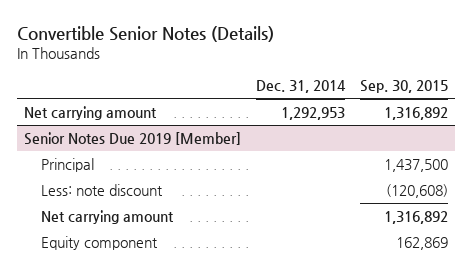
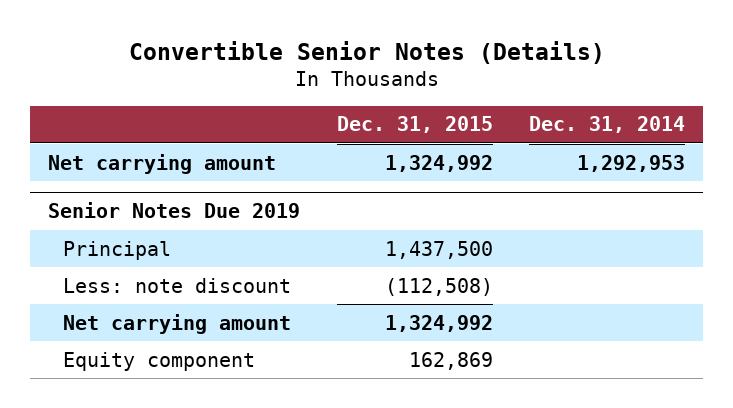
[359,80,448,94] Sep. 30, 2015 -> none
none -> [336,116,493,134] Dec. 31, 2015
[24,132,242,146] Senior Notes Due 2019 [Member] -> [47,202,300,219] Senior Notes Due 2019

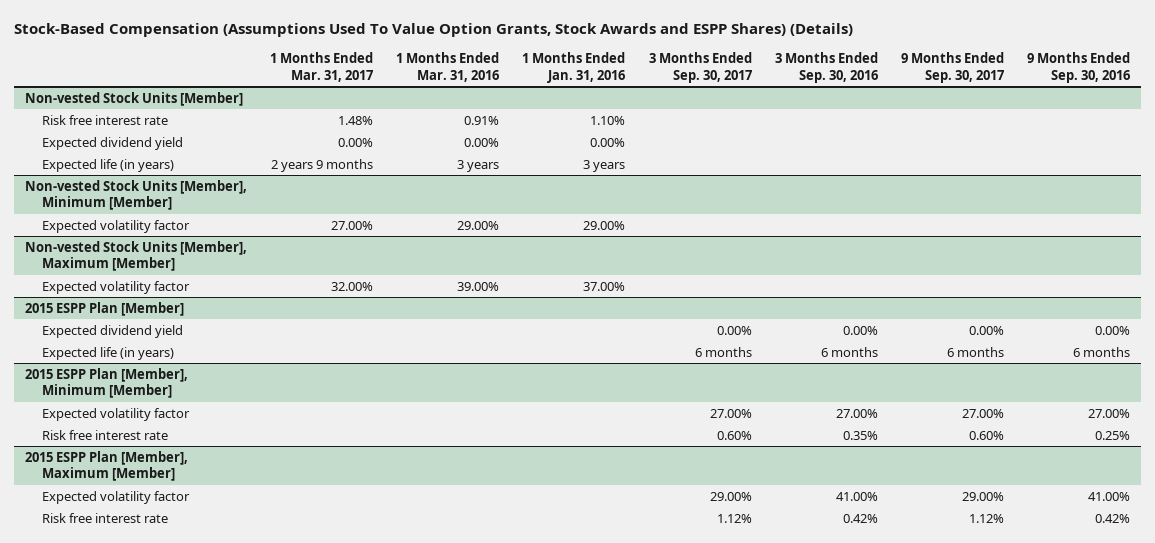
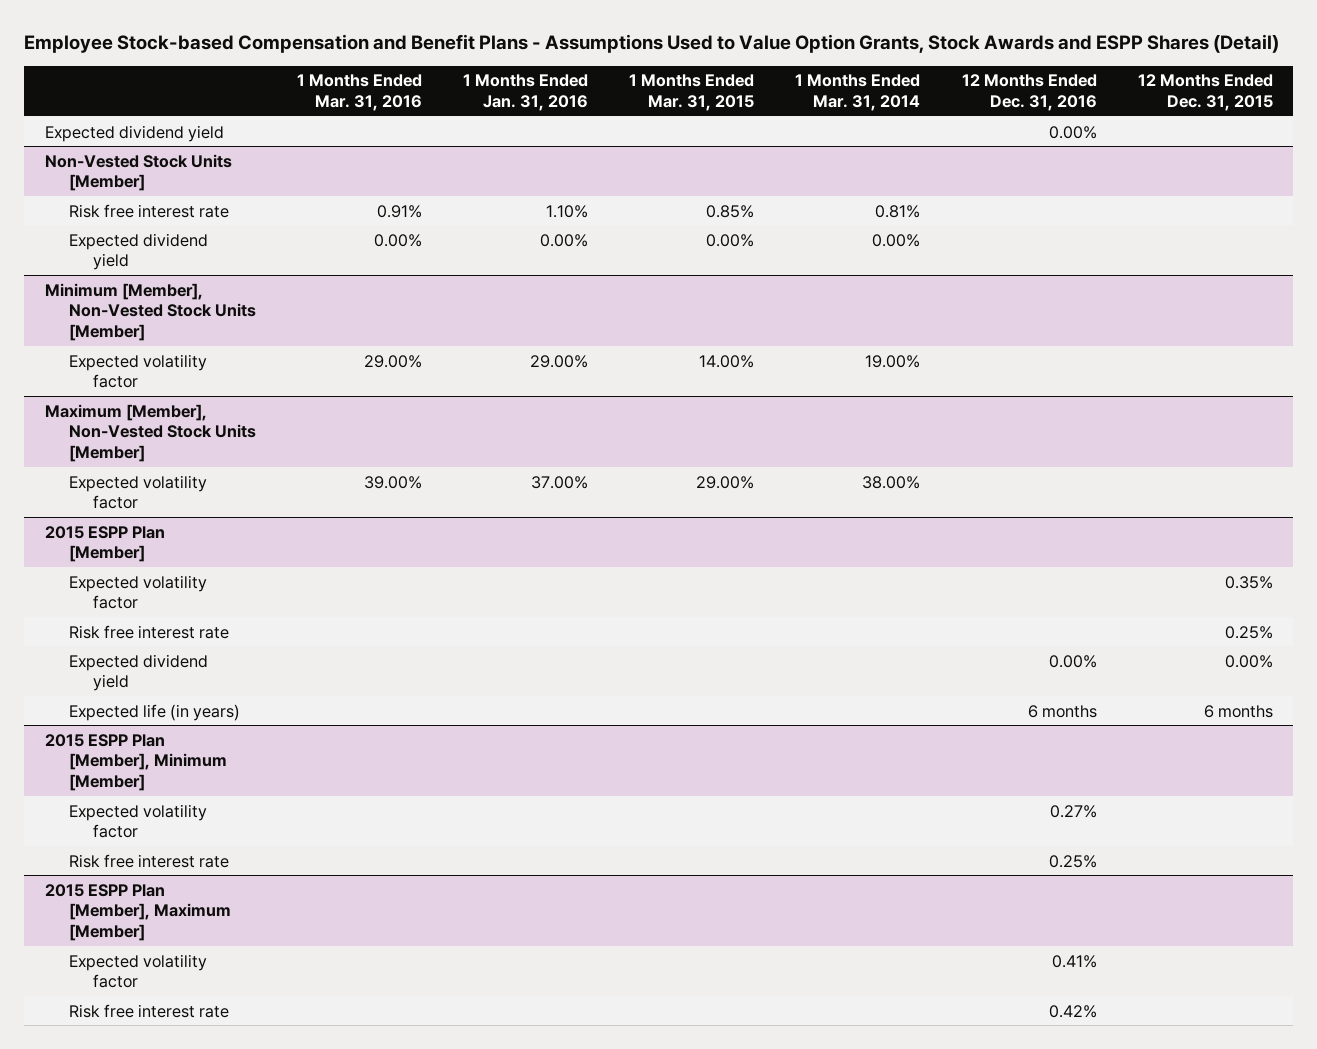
[13,23,853,38] Stock-Based Compensation (Assumptions Used To Value Option Grants, Stock Awards and ESPP Shares) (Details) -> [23,34,1279,54] Employee Stock-based Compensation and Benefit Plans - Assumptions Used to Value Option Grants, Stock Awards and ESPP Shares (Detail)
[270,52,374,82] 1 Months Ended Mar. 31, 2017 -> none
[648,52,752,83] 3 Months Ended Sep. 30, 2017 -> none
[774,52,878,83] 3 Months Ended Sep. 30, 2016 -> none
[900,52,1004,83] 9 Months Ended Sep. 30, 2017 -> none
[1026,52,1130,83] 9 Months Ended Sep. 30, 2016 -> none
none -> [629,74,755,111] 1 Months Ended Mar. 31, 2015
none -> [795,74,921,111] 1 Months Ended Mar. 31, 2014
none -> [961,74,1097,111] 12 Months Ended Dec. 31, 2016
none -> [1137,74,1273,111] 12 Months Ended Dec. 31, 2015
none -> [44,124,224,142] Expected dividend yield
[25,91,244,106] Non-vested Stock Units [Member] -> [44,153,232,192] Non-Vested Stock Units [Member]
[41,158,174,172] Expected life (in years) -> none
[25,179,248,211] Non-vested Stock Units [Member], Minimum [Member] -> [44,282,256,341] Minimum [Member], Non-Vested Stock Units [Member]
[25,240,248,272] Non-vested Stock Units [Member], Maximum [Member] -> [44,403,256,462] Maximum [Member], Non-Vested Stock Units [Member]
none -> [68,574,207,610] Expected volatility factor
none -> [68,624,229,639] Risk free interest rate

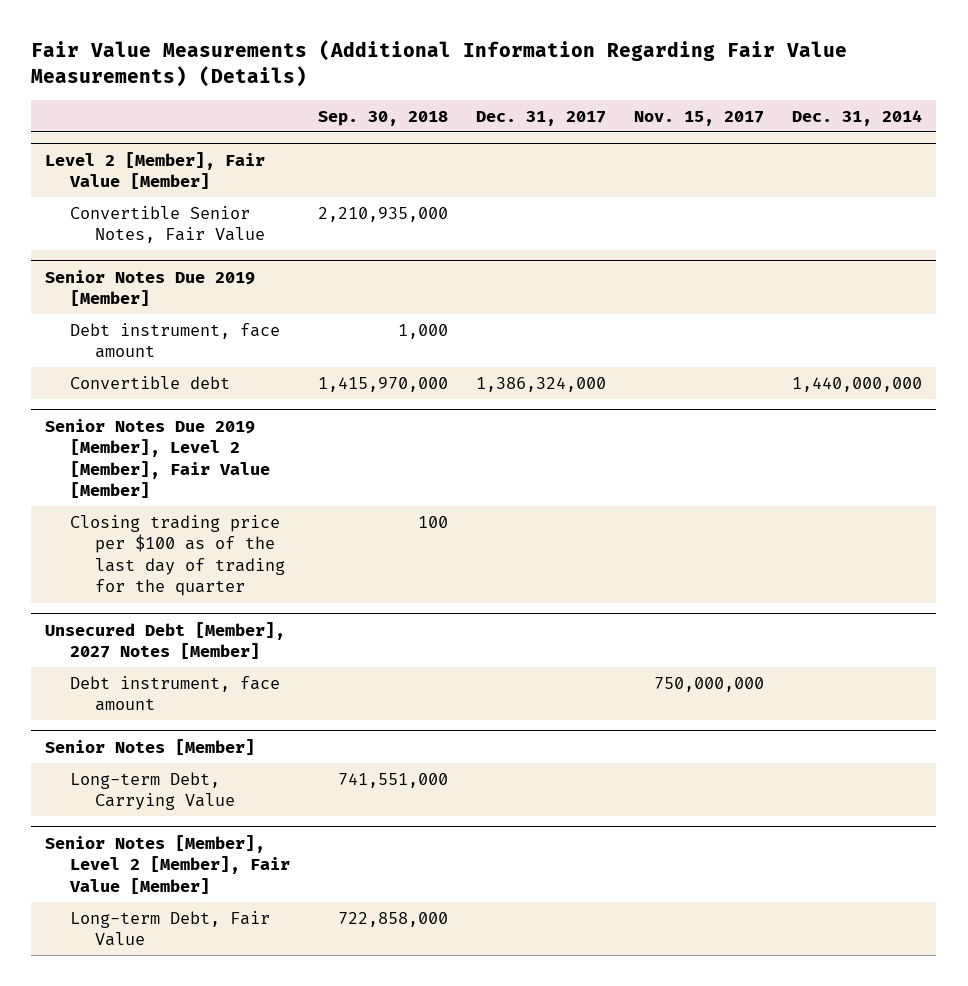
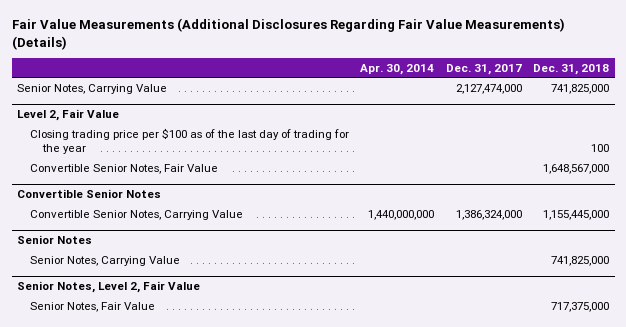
[31,40,848,88] Fair Value Measurements (Additional Information Regarding Fair Value Measurements) (Details) -> [11,18,565,50] Fair Value Measurements (Additional Disclosures Regarding Fair Value Measurements) (Details)
[318,110,449,126] Sep. 30, 2018 -> none
[634,110,765,126] Nov. 15, 2017 -> none
[792,109,923,126] Dec. 31, 2014 -> none
none -> [360,63,435,75] Apr. 30, 2014
none -> [533,63,610,75] Dec. 31, 2018
none -> [17,83,168,94] Senior Notes, Carrying Value
[45,151,266,190] Level 2 [Member], Fair Value [Member] -> [17,109,120,122] Level 2, Fair Value
none -> [29,127,349,155] Closing trading price per $100 as of the last day of trading for the year
[70,322,281,359] Debt instrument, face amount -> none
[45,418,271,499] Senior Notes Due 2019 [Member], Level 2 [Member], Fair Value [Member] -> none
[70,514,286,597] Closing trading price per $100 as of the last day of trading for the quarter -> none
[45,621,286,660] Unsecured Debt [Member], 2027 Notes [Member] -> none
[70,675,281,712] Debt instrument, face amount -> none
[45,269,256,307] Senior Notes Due 2019 [Member] -> [17,189,162,199] Convertible Senior Notes
[70,375,231,389] Convertible debt -> [29,209,243,220] Convertible Senior Notes, Carrying Value
[45,738,256,755] Senior Notes [Member] -> [17,235,93,245] Senior Notes
[70,771,236,811] Long-term Debt, Carrying Value -> [29,255,180,266] Senior Notes, Carrying Value
[45,834,291,894] Senior Notes [Member], Level 2 [Member], Fair Value [Member] -> [17,281,201,294] Senior Notes, Level 2, Fair Value
[70,910,271,947] Long-term Debt, Fair Value -> [29,301,155,312] Senior Notes, Fair Value

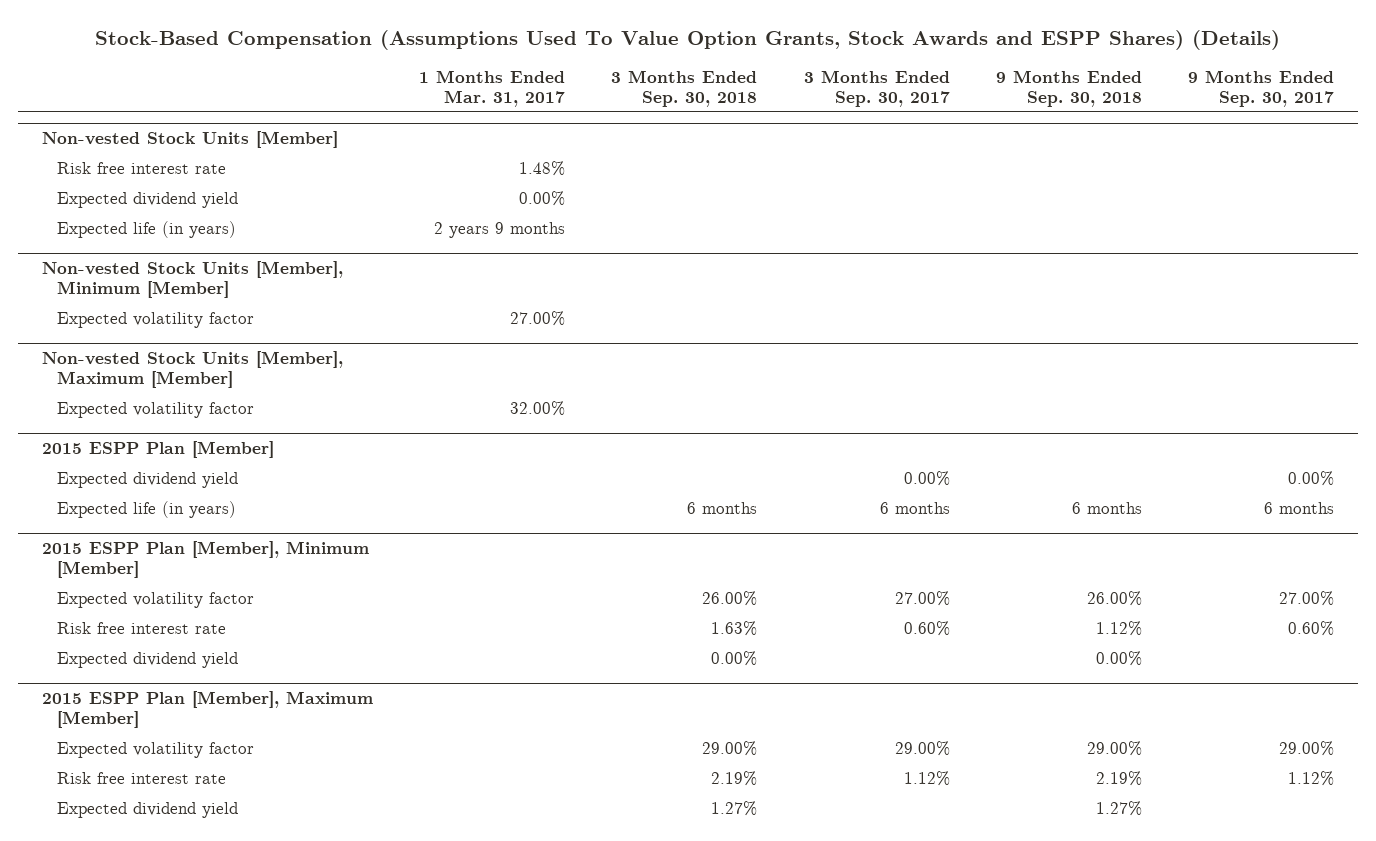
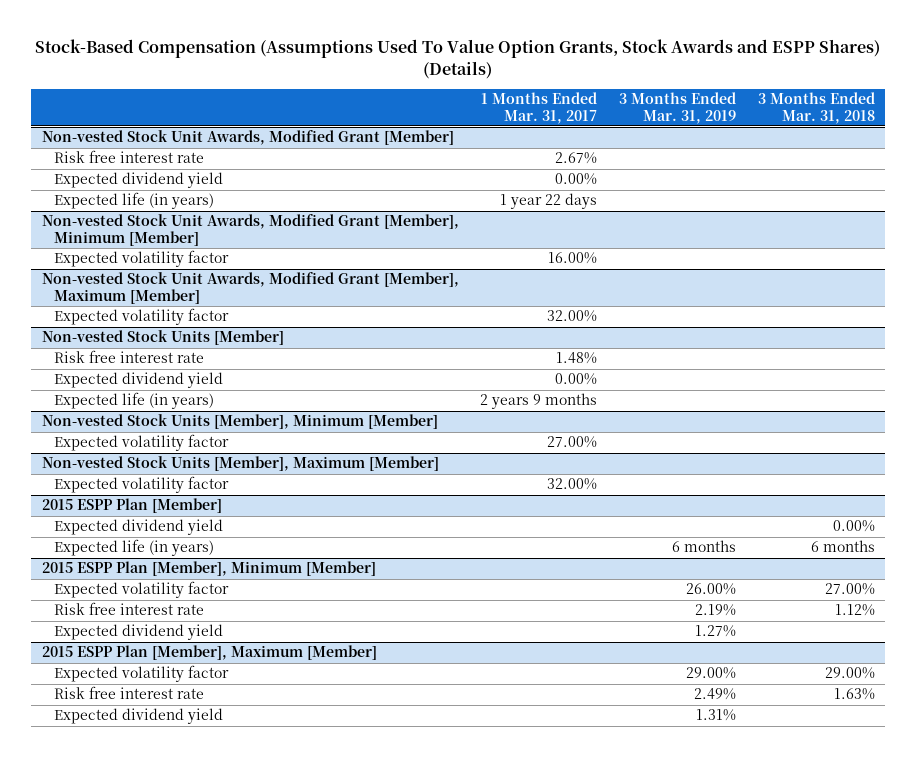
[611,69,758,108] 3 Months Ended Sep. 30, 2018 -> none
[803,69,950,108] 3 Months Ended Sep. 30, 2017 -> none
[996,69,1143,108] 9 Months Ended Sep. 30, 2018 -> none
[1188,69,1335,108] 9 Months Ended Sep. 30, 2017 -> none
none -> [619,91,737,124] 3 Months Ended Mar. 31, 2019
none -> [757,91,875,124] 3 Months Ended Mar. 31, 2018
none -> [41,130,454,146] Non-vested Stock Unit Awards, Modified Grant [Member]
none -> [53,150,204,164] Risk free interest rate
none -> [53,172,223,189] Expected dividend yield
none -> [53,192,214,210] Expected life (in years)
none -> [41,214,459,247] Non-vested Stock Unit Awards, Modified Grant [Member], Minimum [Member]
none -> [53,250,229,268] Expected volatility factor
none -> [41,272,459,305] Non-vested Stock Unit Awards, Modified Grant [Member], Maximum [Member]
none -> [53,308,229,326] Expected volatility factor

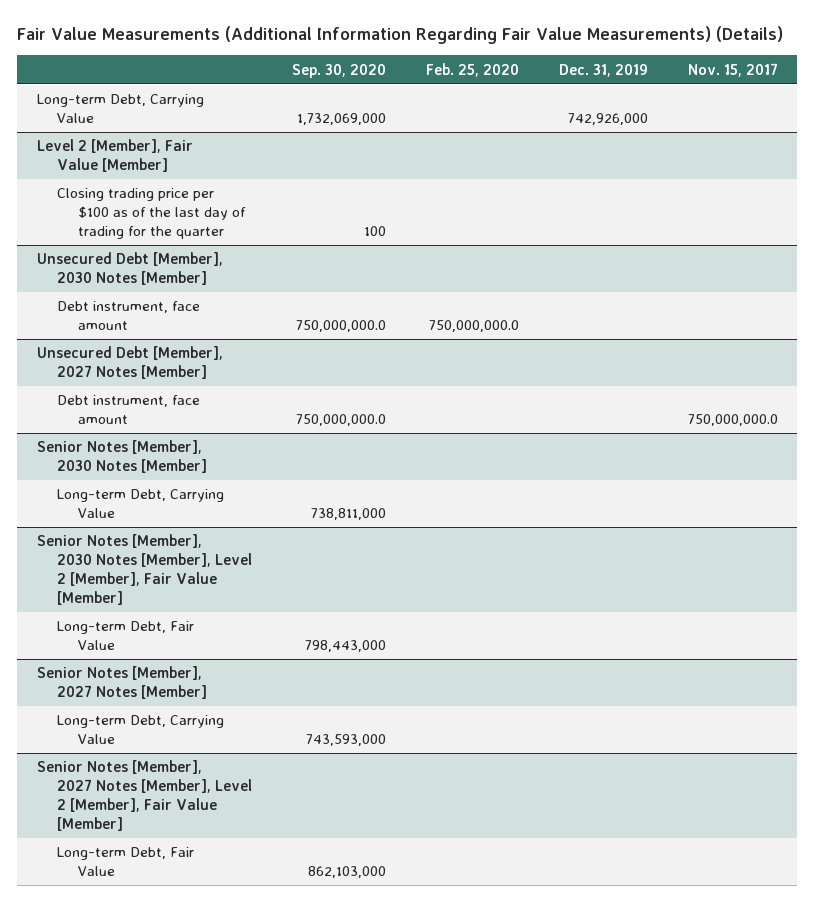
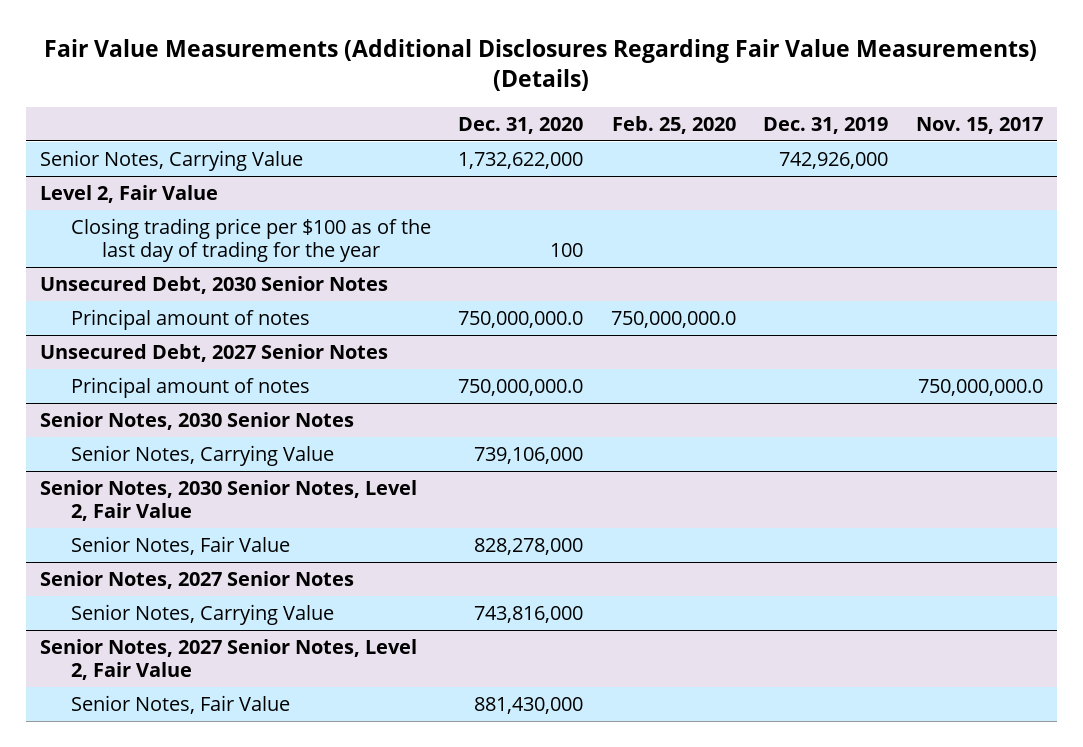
[16,26,783,45] Fair Value Measurements (Additional Information Regarding Fair Value Measurements) (Details) -> [44,38,1038,92] Fair Value Measurements (Additional Disclosures Regarding Fair Value Measurements) (Details)
[291,63,386,78] Sep. 30, 2020 -> none
none -> [458,116,584,134] Dec. 31, 2020
[36,94,204,124] Long-term Debt, Carrying Value -> [39,149,303,171] Senior Notes, Carrying Value
[36,139,193,173] Level 2 [Member], Fair Value [Member] -> [39,184,218,203] Level 2, Fair Value
[57,188,246,240] Closing trading price per $100 as of the last day of trading for the quarter -> [70,217,431,263] Closing trading price per $100 as of the last day of trading for the year
[36,252,223,286] Unsecured Debt [Member], 2030 Notes [Member] -> [39,275,388,294] Unsecured Debt, 2030 Senior Notes
[57,301,201,331] Debt instrument, face amount -> [70,308,310,330] Principal amount of notes
[36,346,223,380] Unsecured Debt [Member], 2027 Notes [Member] -> [39,343,388,362] Unsecured Debt, 2027 Senior Notes
[57,395,201,425] Debt instrument, face amount -> [70,376,310,398] Principal amount of notes
[36,440,208,474] Senior Notes [Member], 2030 Notes [Member] -> [39,411,354,430] Senior Notes, 2030 Senior Notes
[57,489,225,519] Long-term Debt, Carrying Value -> [70,444,334,466] Senior Notes, Carrying Value
[36,534,253,606] Senior Notes [Member], 2030 Notes [Member], Level 2 [Member], Fair Value [Member] -> [39,479,417,522] Senior Notes, 2030 Senior Notes, Level 2, Fair Value
[57,621,195,651] Long-term Debt, Fair Value -> [70,535,290,555] Senior Notes, Fair Value
[36,666,208,700] Senior Notes [Member], 2027 Notes [Member] -> [39,570,354,589] Senior Notes, 2027 Senior Notes
[57,715,225,745] Long-term Debt, Carrying Value -> [70,603,334,625] Senior Notes, Carrying Value
[36,760,253,832] Senior Notes [Member], 2027 Notes [Member], Level 2 [Member], Fair Value [Member] -> [39,638,417,681] Senior Notes, 2027 Senior Notes, Level 2, Fair Value
[57,847,195,877] Long-term Debt, Fair Value -> [70,694,290,714] Senior Notes, Fair Value

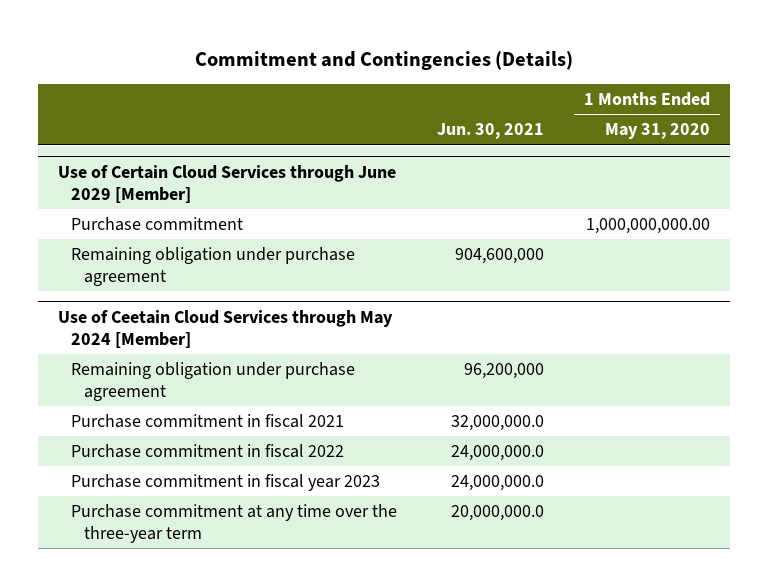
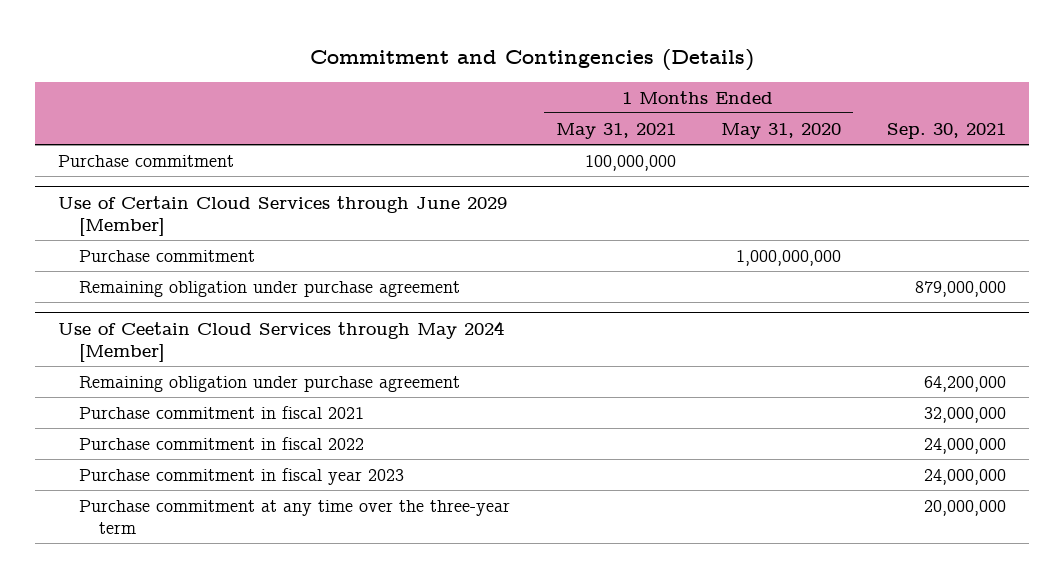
[437,123,545,140] Jun. 30, 2021 -> none
none -> [555,122,676,139] May 31, 2021
none -> [887,122,1007,139] Sep. 30, 2021
none -> [58,154,235,167] Purchase commitment
[586,218,711,235] 1,000,000,000.00 -> [736,249,842,266] 1,000,000,000

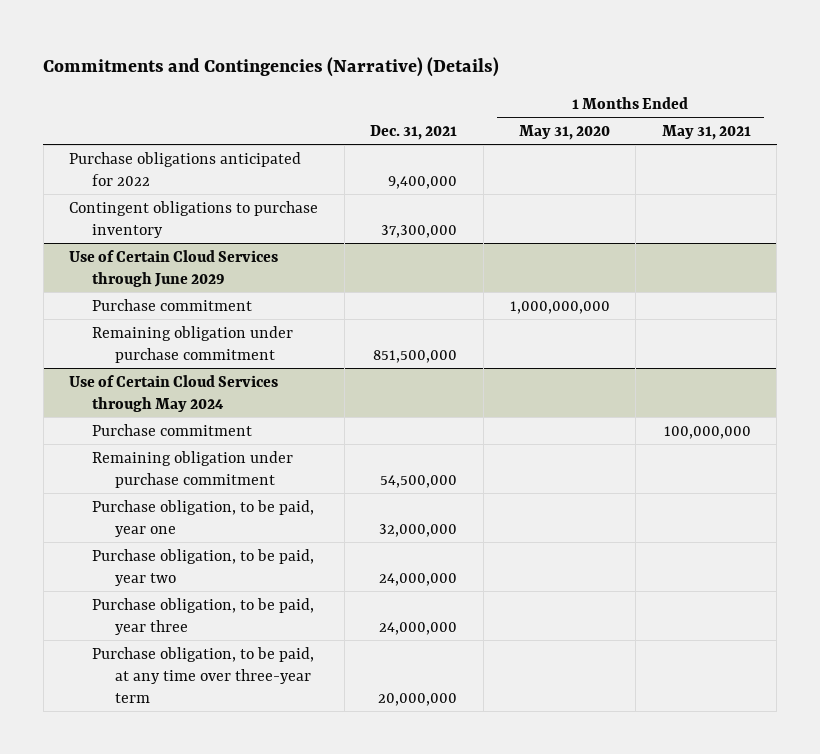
[310,48,755,71] Commitment and Contingencies (Details) -> [43,56,500,77] Commitments and Contingencies (Narrative) (Details)
[887,122,1007,139] Sep. 30, 2021 -> none
none -> [370,124,458,140] Dec. 31, 2021
[58,154,235,167] Purchase commitment -> none
none -> [69,151,302,186] Purchase obligations anticipated for 2022
none -> [69,200,319,238] Contingent obligations to purchase inventory
[58,195,508,236] Use of Certain Cloud Services through June 2029 [Member] -> [69,249,279,287] Use of Certain Cloud Services through June 2029
[58,320,505,362] Use of Ceetain Cloud Services through May 2024 [Member] -> none
[78,375,460,392] Remaining obligation under purchase agreement -> none
[78,405,364,419] Purchase commitment in fiscal 2021 -> none
[78,436,364,450] Purchase commitment in fiscal 2022 -> none
[78,467,404,485] Purchase commitment in fiscal year 2023 -> none
[78,499,510,534] Purchase commitment at any time over the three-year term -> none
[78,280,460,297] Remaining obligation under purchase agreement -> [92,325,294,363] Remaining obligation under purchase commitment
none -> [69,374,279,412] Use of Certain Cloud Services through May 2024
none -> [92,423,253,436] Purchase commitment
none -> [92,450,294,488] Remaining obligation under purchase commitment
none -> [92,499,315,537] Purchase obligation, to be paid, year one
none -> [92,548,315,586] Purchase obligation, to be paid, year two
none -> [92,597,315,635] Purchase obligation, to be paid, year three
none -> [92,646,315,703] Purchase obligation, to be paid, at any time over three-year term

